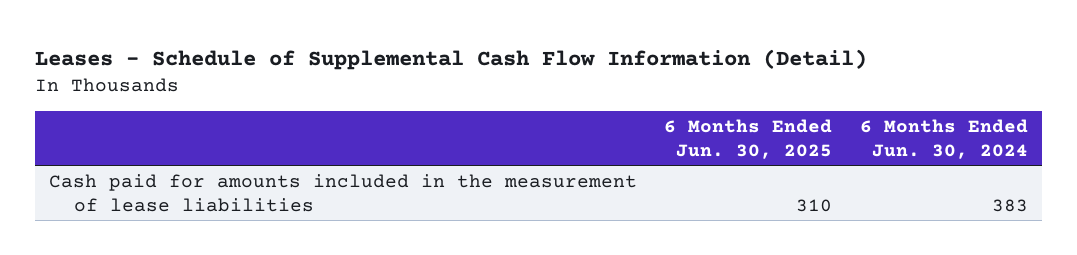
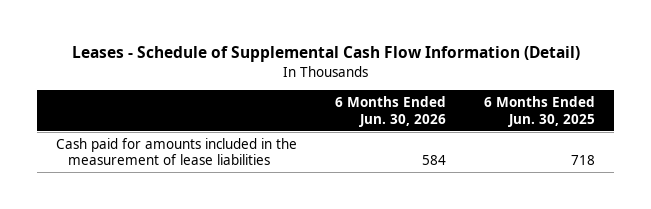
[860,118,1029,159] 6 Months Ended Jun. 30, 2024 -> none
none -> [335,96,447,127] 6 Months Ended Jun. 30, 2026
[796,198,833,212] 310 -> [571,155,596,166] 718

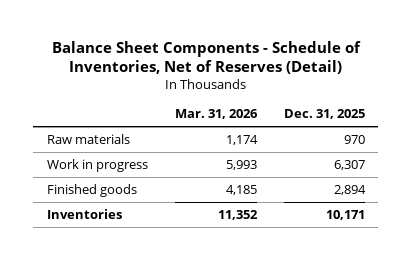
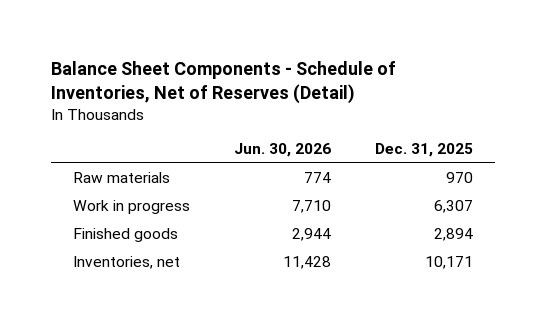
[174,109,258,120] Mar. 31, 2026 -> none
none -> [233,143,331,158] Jun. 30, 2026
[46,208,122,219] Inventories -> [72,256,180,270] Inventories, net

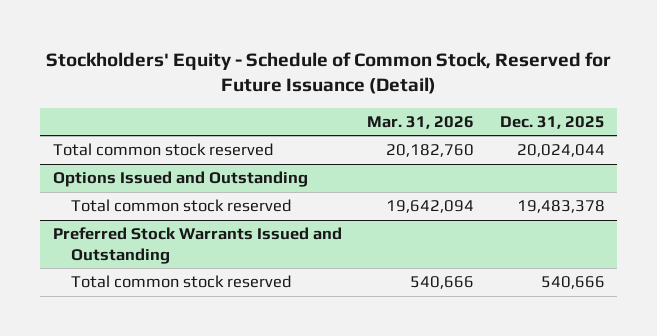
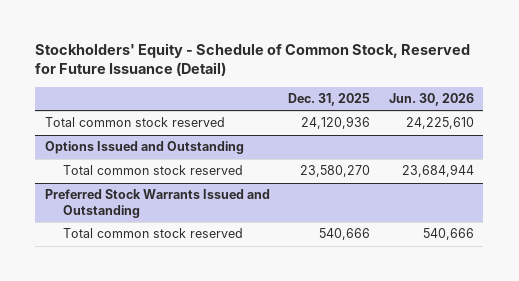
[367,115,475,129] Mar. 31, 2026 -> none
none -> [389,93,475,107] Jun. 30, 2026
[516,144,605,158] 20,024,044 -> [301,116,371,130] 24,120,936
[516,200,605,214] 19,483,378 -> [300,165,371,178] 23,580,270

